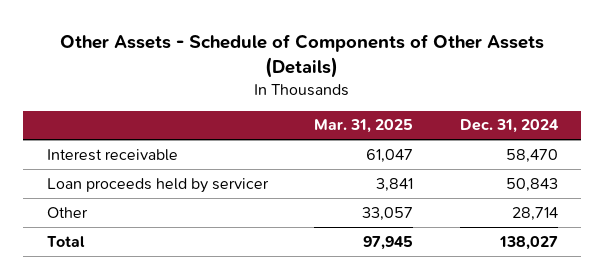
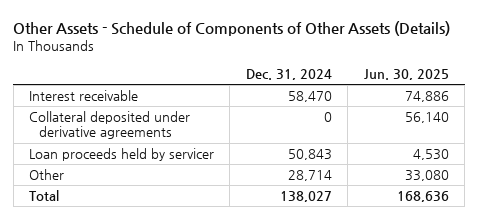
[314,119,414,134] Mar. 31, 2025 -> none
none -> [363,69,449,81] Jun. 30, 2025
none -> [28,111,190,140] Collateral deposited under derivative agreements

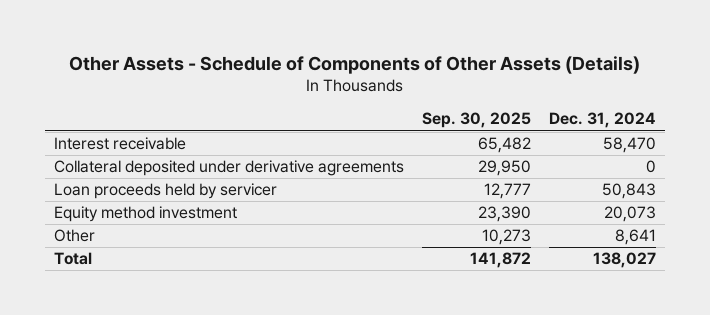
[363,69,449,81] Jun. 30, 2025 -> none
none -> [422,112,532,129] Sep. 30, 2025
none -> [53,206,237,223] Equity method investment
[287,170,332,182] 28,714 -> [615,229,657,246] 8,641

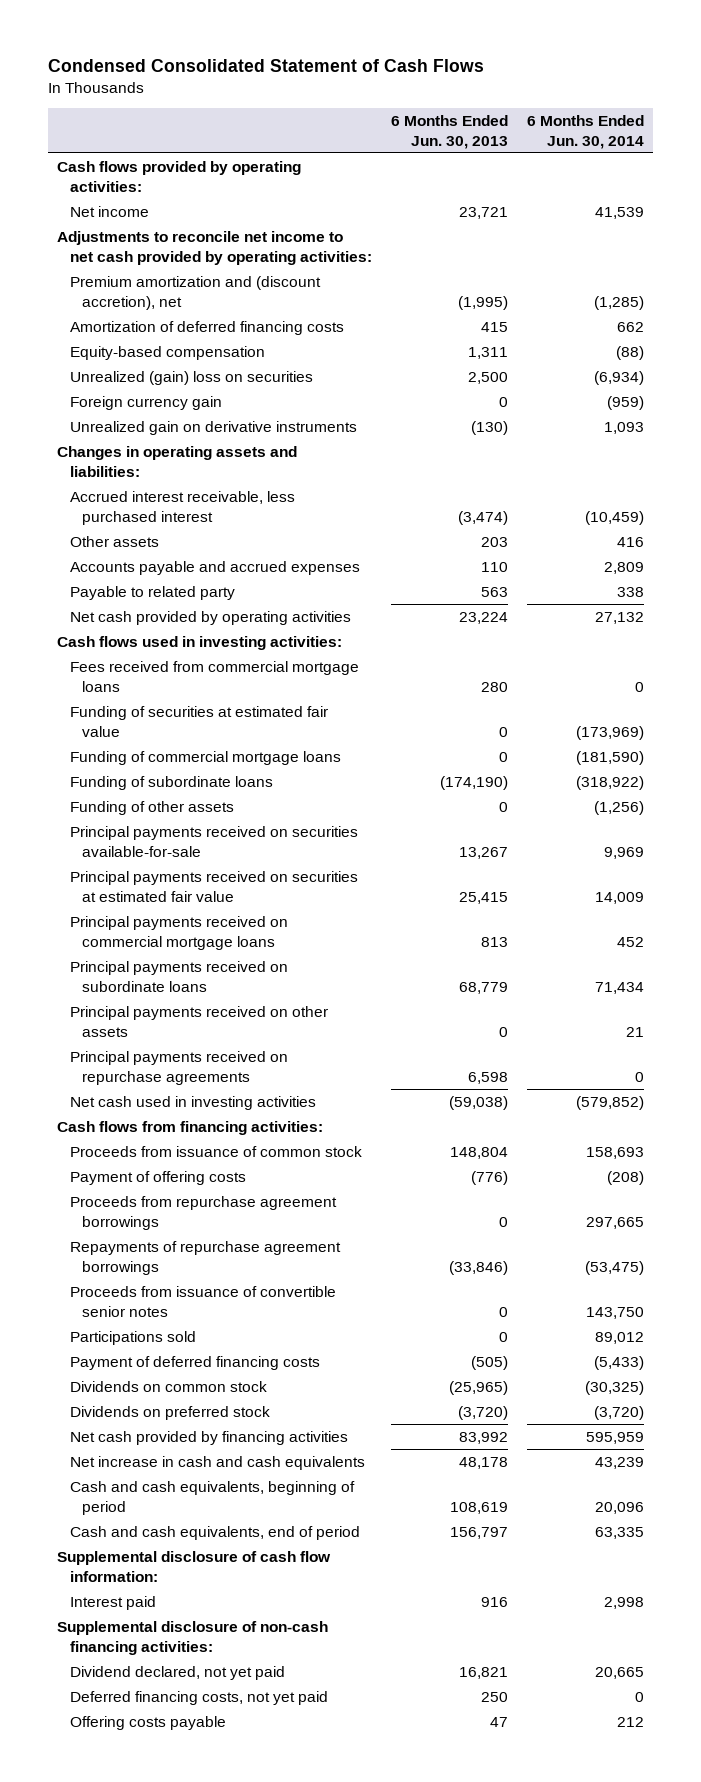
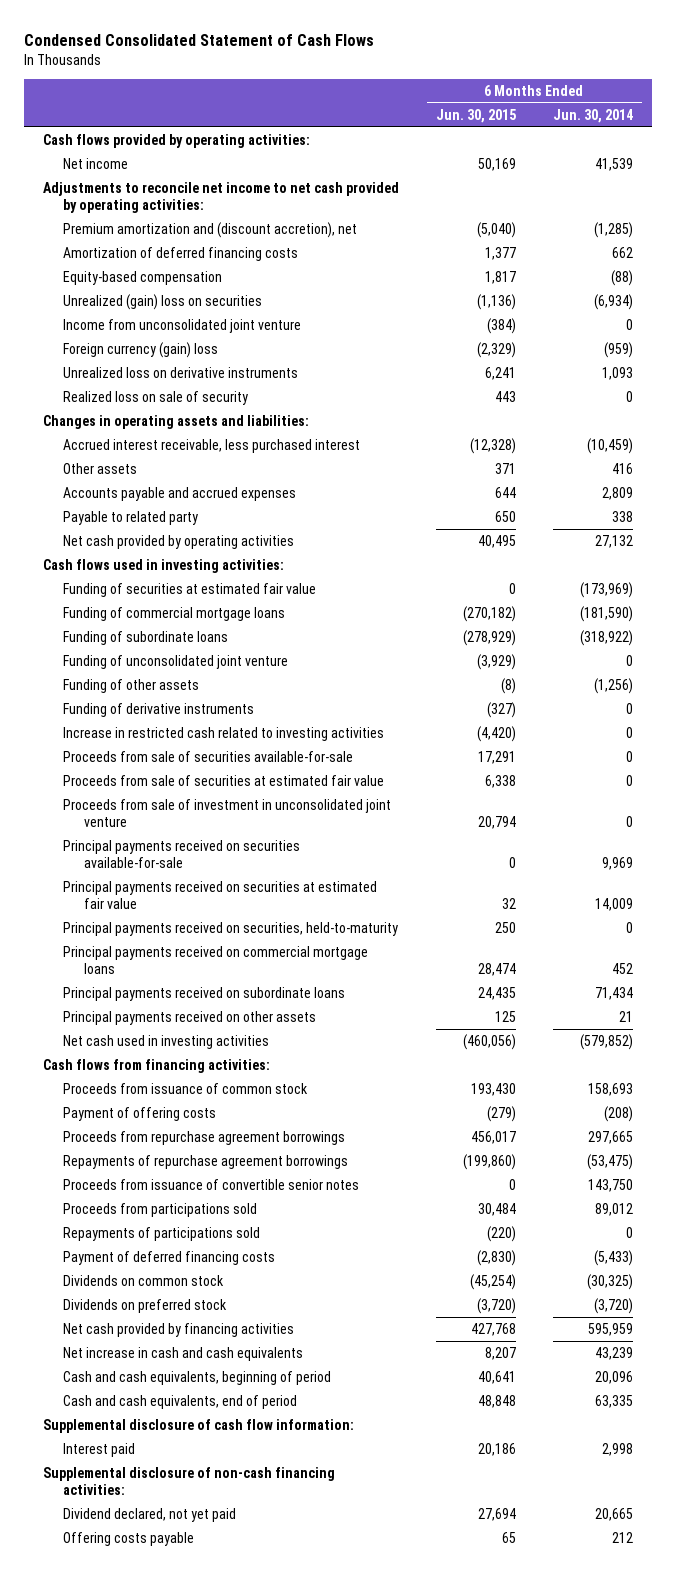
[390,114,508,149] 6 Months Ended Jun. 30, 2013 -> none
none -> [435,108,516,123] Jun. 30, 2015
none -> [63,318,302,333] Income from unconsolidated joint venture
[69,395,222,410] Foreign currency gain -> [63,341,219,358] Foreign currency (gain) loss
[69,420,357,435] Unrealized gain on derivative instruments -> [63,366,299,378] Unrealized loss on derivative instruments
none -> [63,390,249,405] Realized loss on sale of security
[69,660,359,692] Fees received from commercial mortgage loans -> none
none -> [63,654,289,669] Funding of unconsolidated joint venture
none -> [63,702,255,717] Funding of derivative instruments
none -> [63,726,385,741] Increase in restricted cash related to investing activities
none -> [63,750,354,762] Proceeds from sale of securities available-for-sale
none -> [63,774,385,786] Proceeds from sale of securities at estimated fair value
none -> [63,798,392,827] Proceeds from sale of investment in unconsolidated joint venture
none -> [63,921,399,936] Principal payments received on securities, held-to-maturity
[69,1050,288,1085] Principal payments received on repurchase agreements -> none
[69,1330,196,1345] Participations sold -> [63,1202,258,1217] Proceeds from participations sold
none -> [63,1226,261,1241] Repayments of participations sold
[69,1690,328,1705] Deferred financing costs, not yet paid -> none

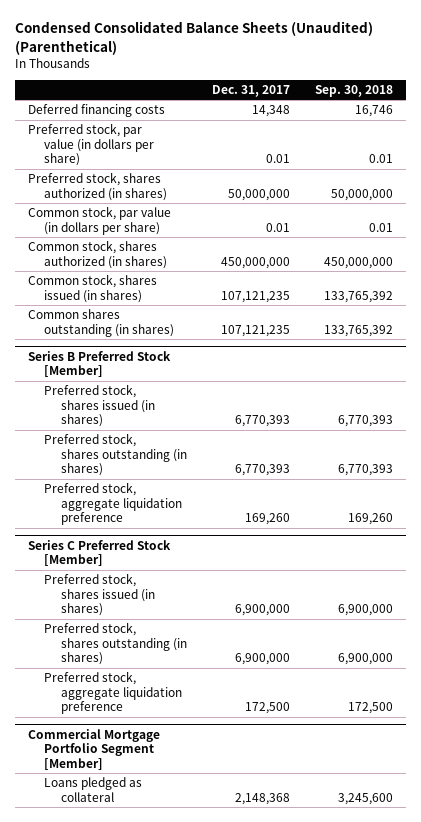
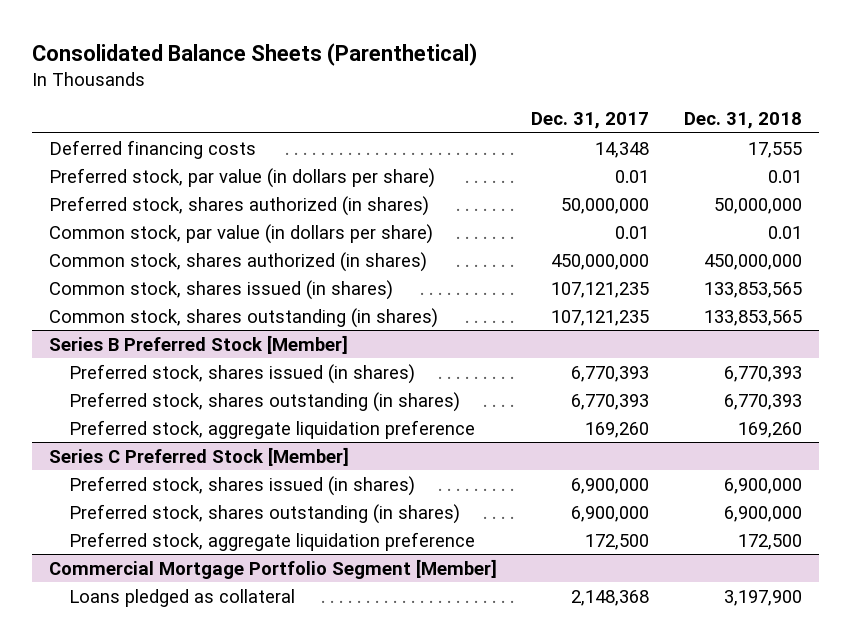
[14,21,373,55] Condensed Consolidated Balance Sheets (Unaudited) (Parenthetical) -> [31,42,477,66] Consolidated Balance Sheets (Parenthetical)
[315,84,394,97] Sep. 30, 2018 -> none
none -> [683,111,802,129] Dec. 31, 2018
[27,309,175,337] Common shares outstanding (in shares) -> [48,307,438,328] Common stock, shares outstanding (in shares)

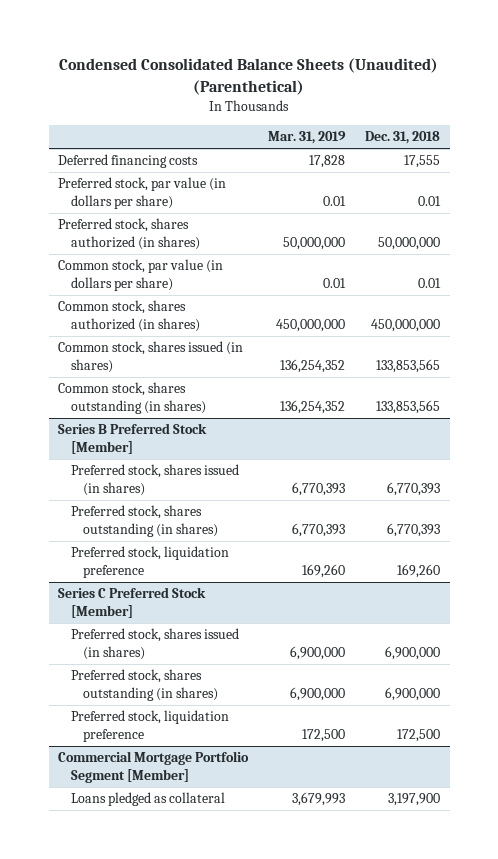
[31,42,477,66] Consolidated Balance Sheets (Parenthetical) -> [59,58,439,96] Condensed Consolidated Balance Sheets (Unaudited) (Parenthetical)
[531,111,650,129] Dec. 31, 2017 -> none
none -> [268,131,347,145] Mar. 31, 2019
[68,419,475,439] Preferred stock, aggregate liquidation preference -> [70,546,229,579] Preferred stock, liquidation preference
[68,531,475,551] Preferred stock, aggregate liquidation preference -> [70,710,229,743] Preferred stock, liquidation preference

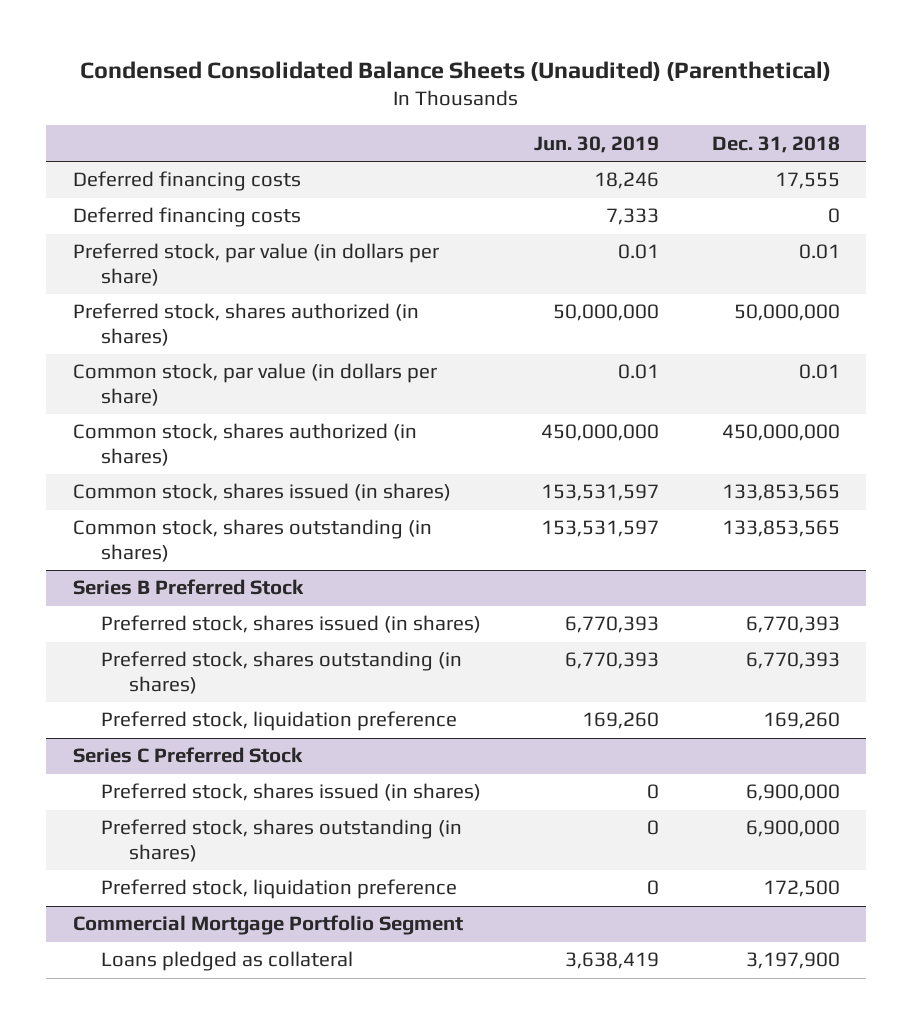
[268,131,347,145] Mar. 31, 2019 -> none
none -> [533,135,659,153] Jun. 30, 2019
none -> [72,207,301,228] Deferred financing costs
[58,423,208,455] Series B Preferred Stock [Member] -> [72,579,304,596] Series B Preferred Stock
[58,587,207,619] Series C Preferred Stock [Member] -> [72,747,303,764] Series C Preferred Stock
[58,751,250,784] Commercial Mortgage Portfolio Segment [Member] -> [72,915,463,936] Commercial Mortgage Portfolio Segment

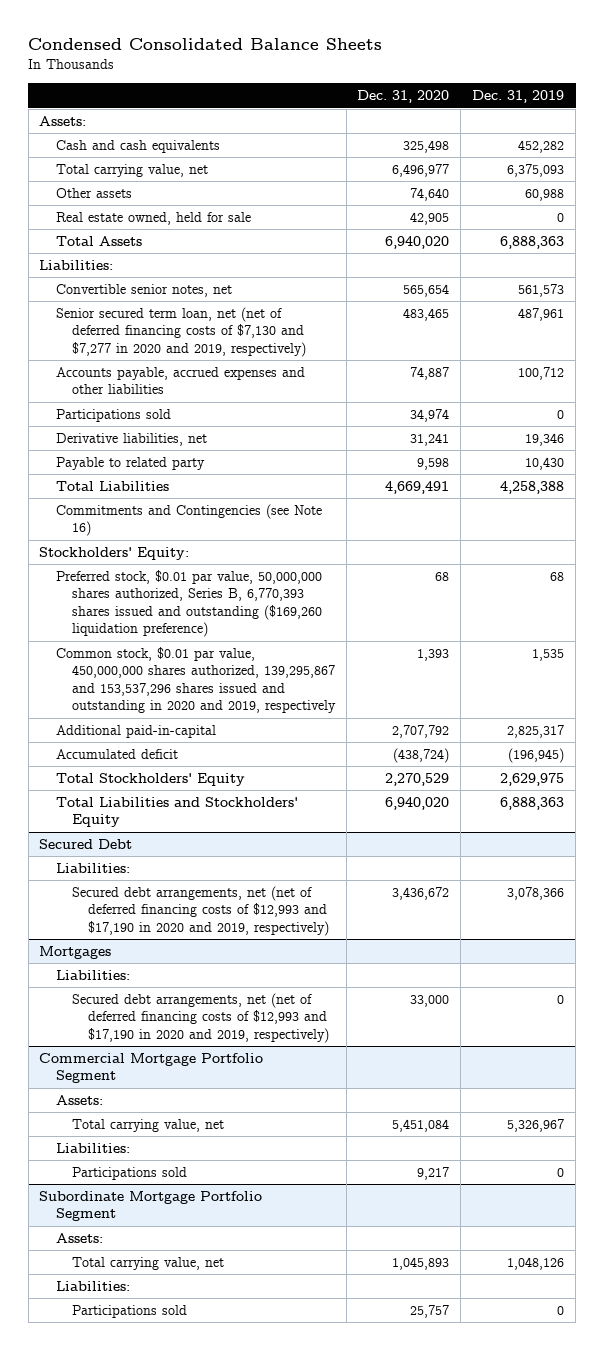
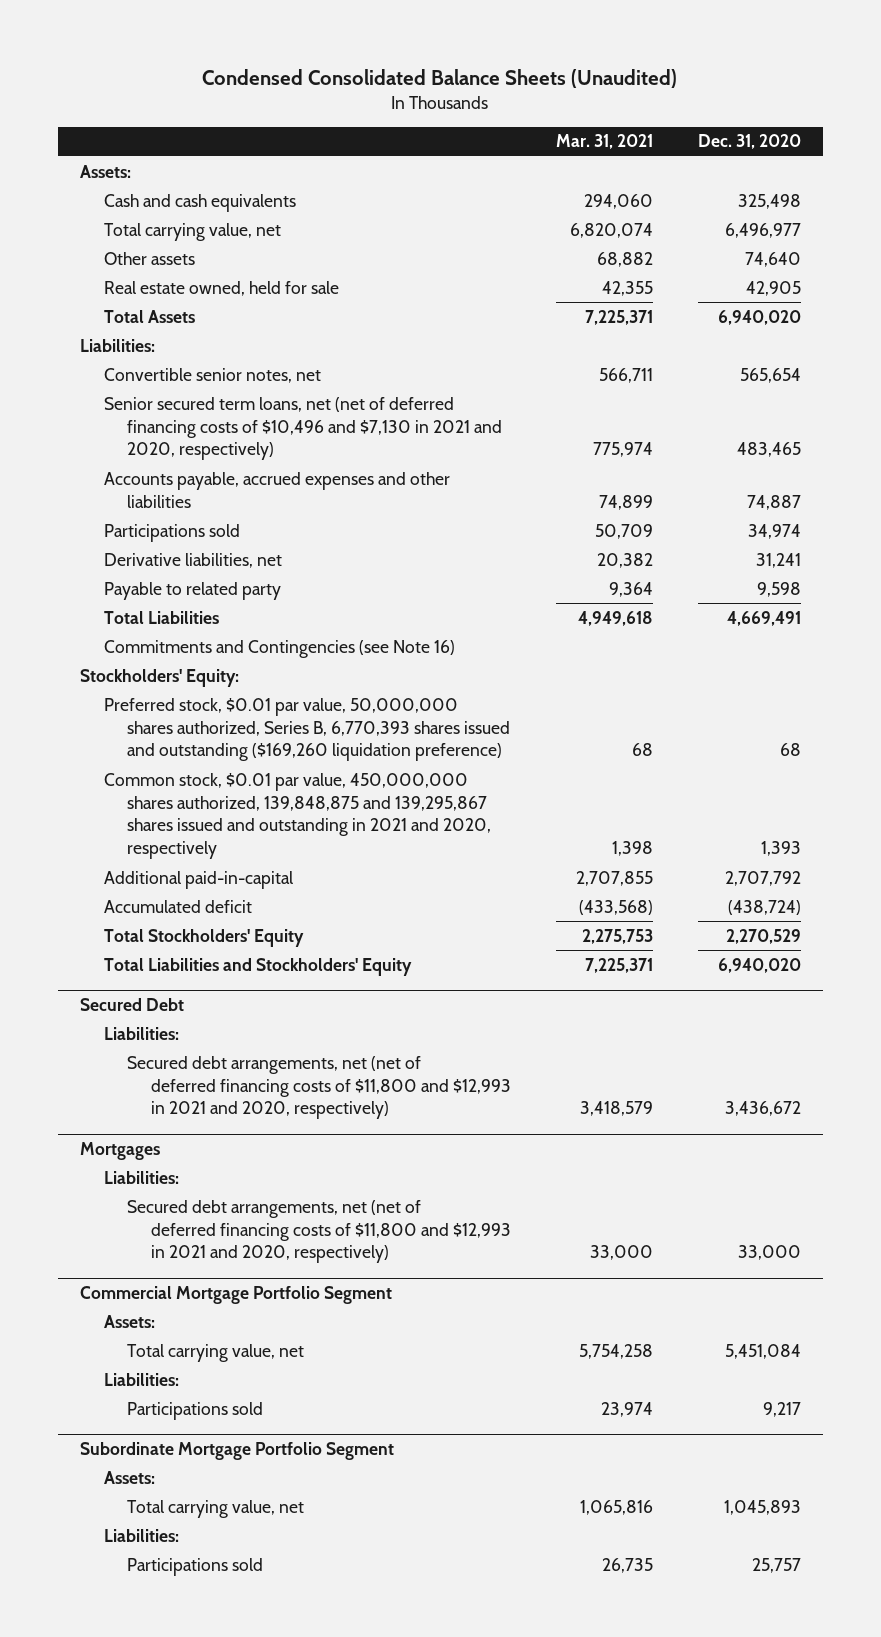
[28,38,383,51] Condensed Consolidated Balance Sheets -> [202,69,678,89] Condensed Consolidated Balance Sheets (Unaudited)
[472,90,565,104] Dec. 31, 2019 -> none
none -> [555,134,653,150] Mar. 31, 2021
[55,307,306,357] Senior secured term loan, net (net of deferred financing costs of $7,130 and $7,277 in 2020 and 2019, respectively) -> [103,396,503,461] Senior secured term loans, net (net of deferred financing costs of $10,496 and $7,130 in 2021 and 2020, respectively)
[55,647,336,714] Common stock, $0.01 par value, 450,000,000 shares authorized, 139,295,867 and 153,537,296 shares issued and outstanding in 2020 and 2019, respectively -> [103,772,492,860] Common stock, $0.01 par value, 450,000,000 shares authorized, 139,848,875 and 139,295,867 shares issued and outstanding in 2021 and 2020, respectively
[71,886,329,936] Secured debt arrangements, net (net of deferred financing costs of $12,993 and $17,190 in 2020 and 2019, respectively) -> [127,1055,511,1120] Secured debt arrangements, net (net of deferred financing costs of $11,800 and $12,993 in 2021 and 2020, respectively)
[71,993,329,1043] Secured debt arrangements, net (net of deferred financing costs of $12,993 and $17,190 in 2020 and 2019, respectively) -> [127,1199,511,1264] Secured debt arrangements, net (net of deferred financing costs of $11,800 and $12,993 in 2021 and 2020, respectively)

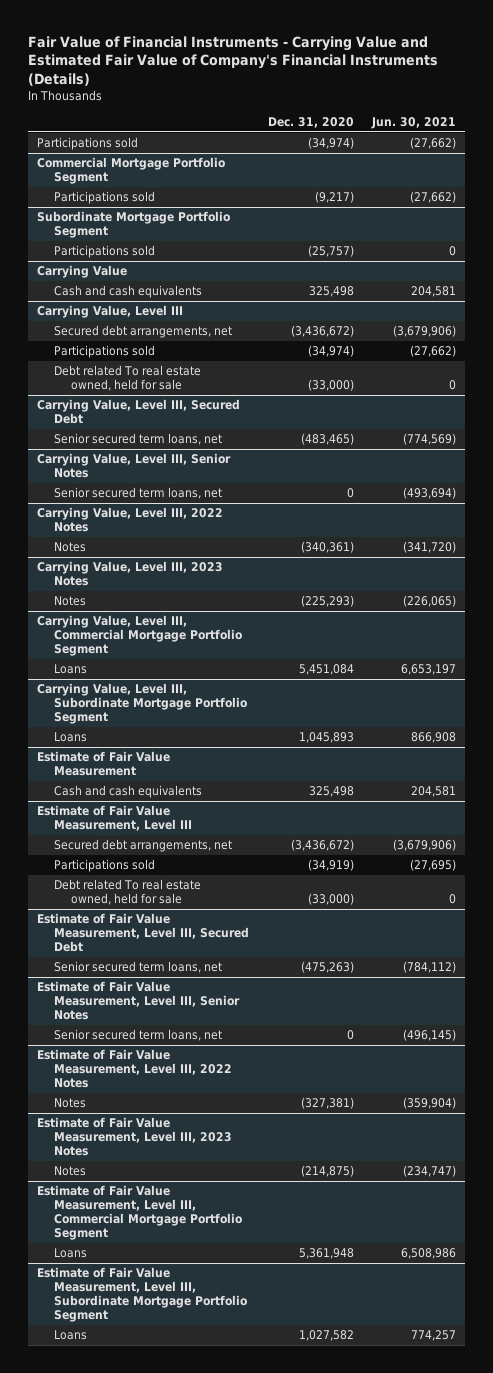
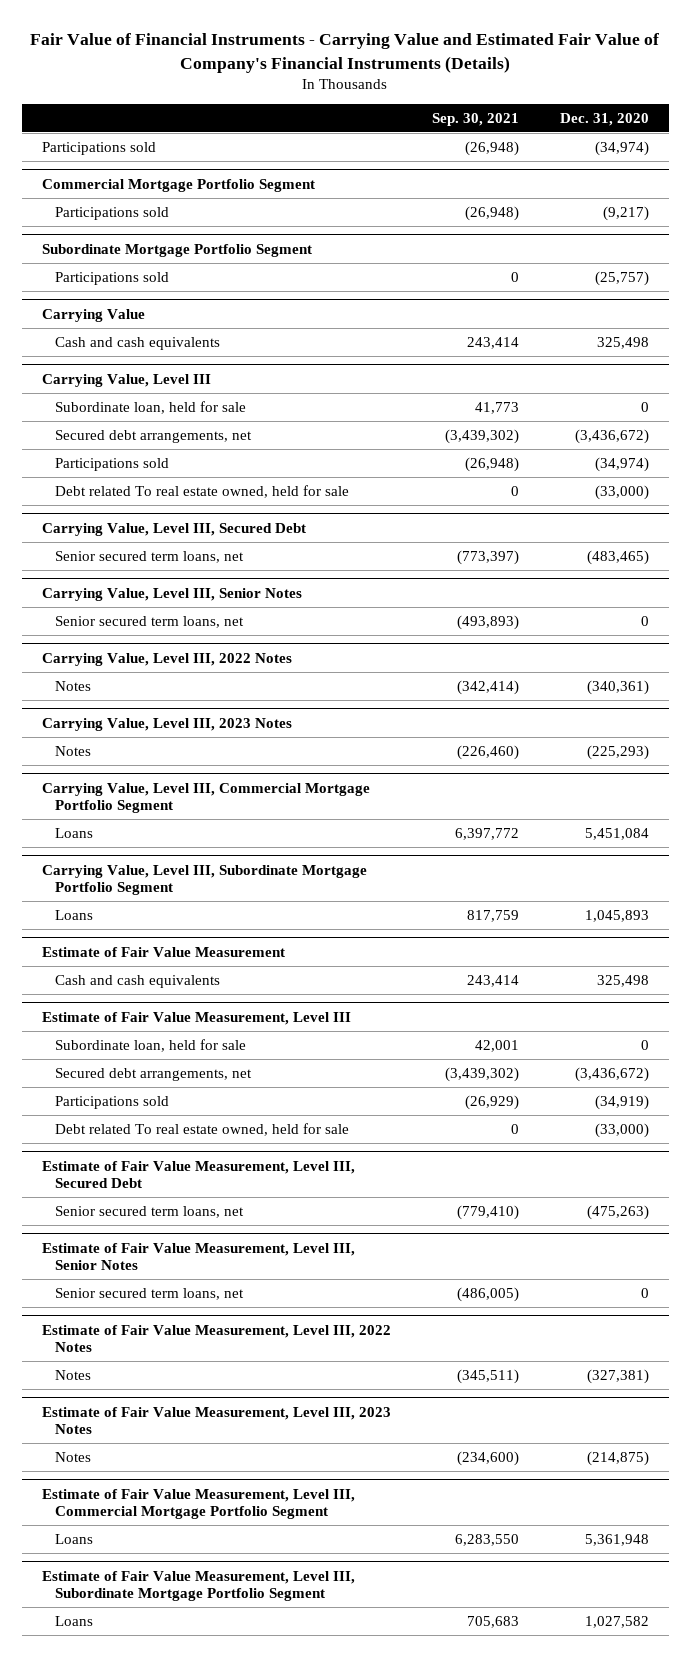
[370,117,456,130] Jun. 30, 2021 -> none
none -> [431,112,519,126] Sep. 30, 2021
none -> [55,400,247,414] Subordinate loan, held for sale
none -> [55,1038,247,1052] Subordinate loan, held for sale

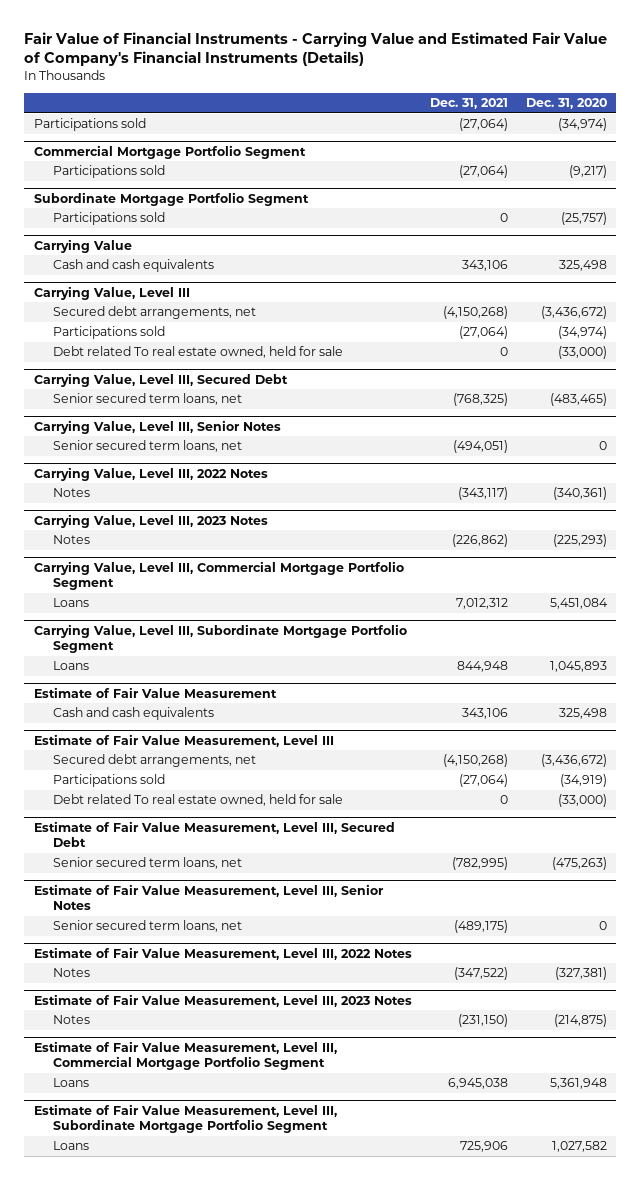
[431,112,519,126] Sep. 30, 2021 -> none
none -> [429,98,508,110] Dec. 31, 2021
[55,400,247,414] Subordinate loan, held for sale -> none
[55,1038,247,1052] Subordinate loan, held for sale -> none

